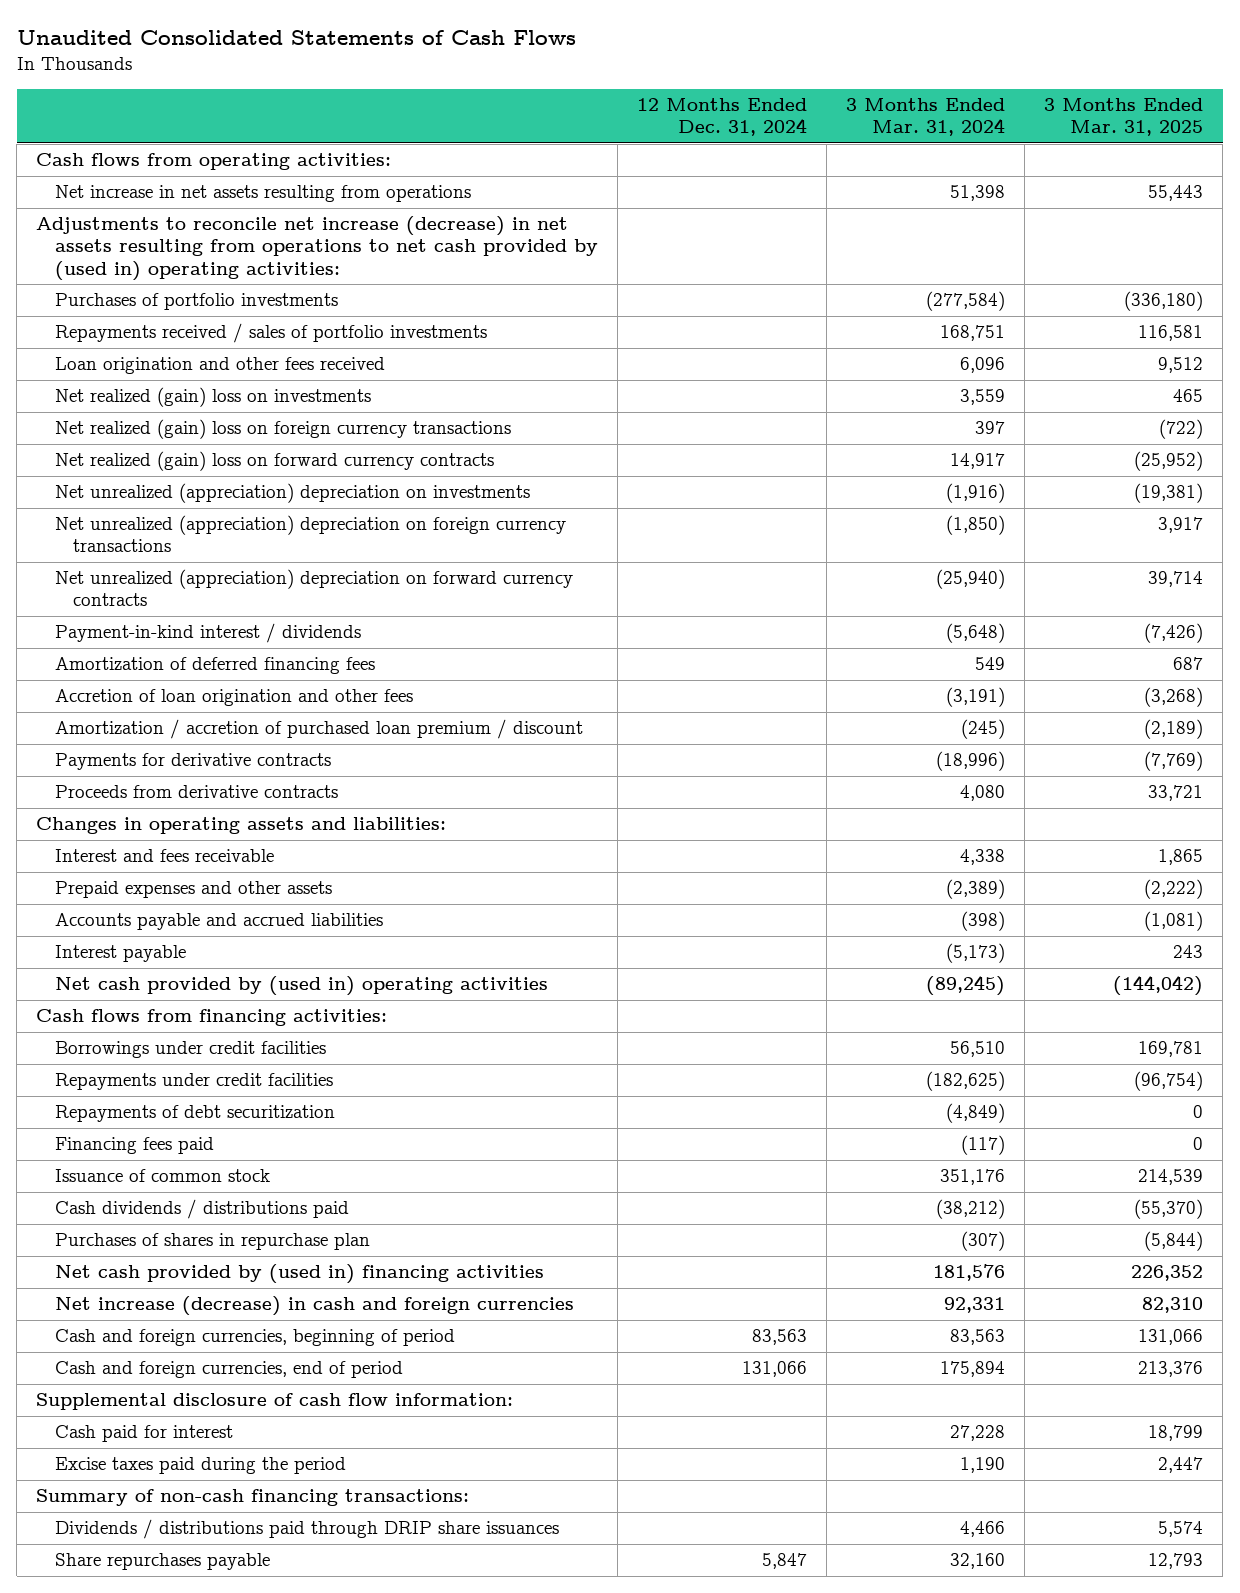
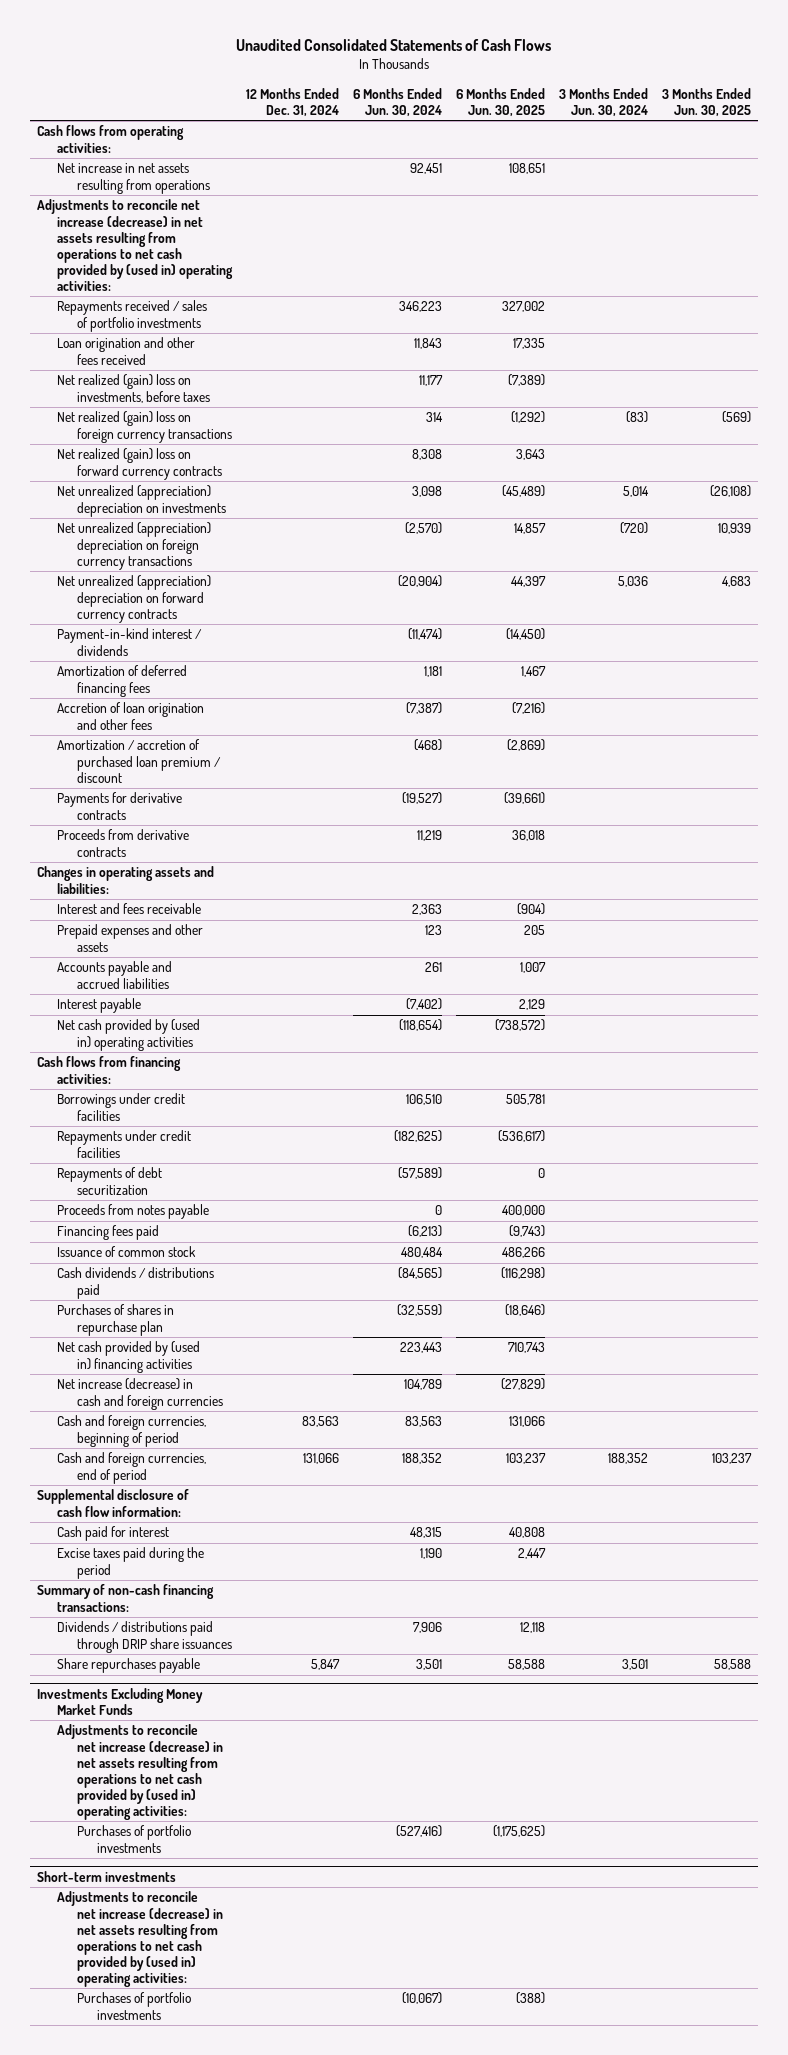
[846,98,1006,137] 3 Months Ended Mar. 31, 2024 -> none
[1044,98,1204,137] 3 Months Ended Mar. 31, 2025 -> none
none -> [352,87,442,117] 6 Months Ended Jun. 30, 2024
none -> [455,87,545,117] 6 Months Ended Jun. 30, 2025
none -> [558,87,648,117] 3 Months Ended Jun. 30, 2024
none -> [661,87,751,117] 3 Months Ended Jun. 30, 2025
[54,293,338,311] Purchases of portfolio investments -> none
[54,387,371,408] Net realized (gain) loss on investments -> [56,374,210,403] Net realized (gain) loss on investments, before taxes
none -> [56,1204,209,1220] Proceeds from notes payable
none -> [36,1687,203,1715] Investments Excluding Money Market Funds
none -> [56,1724,223,1820] Adjustments to reconcile net increase (decrease) in net assets resulting from operations to net cash provided by (used in) operating activities:
none -> [76,1825,191,1853] Purchases of portfolio investments
none -> [36,1870,176,1882] Short-term investments
none -> [56,1891,223,1987] Adjustments to reconcile net increase (decrease) in net assets resulting from operations to net cash provided by (used in) operating activities:
none -> [76,1992,191,2020] Purchases of portfolio investments

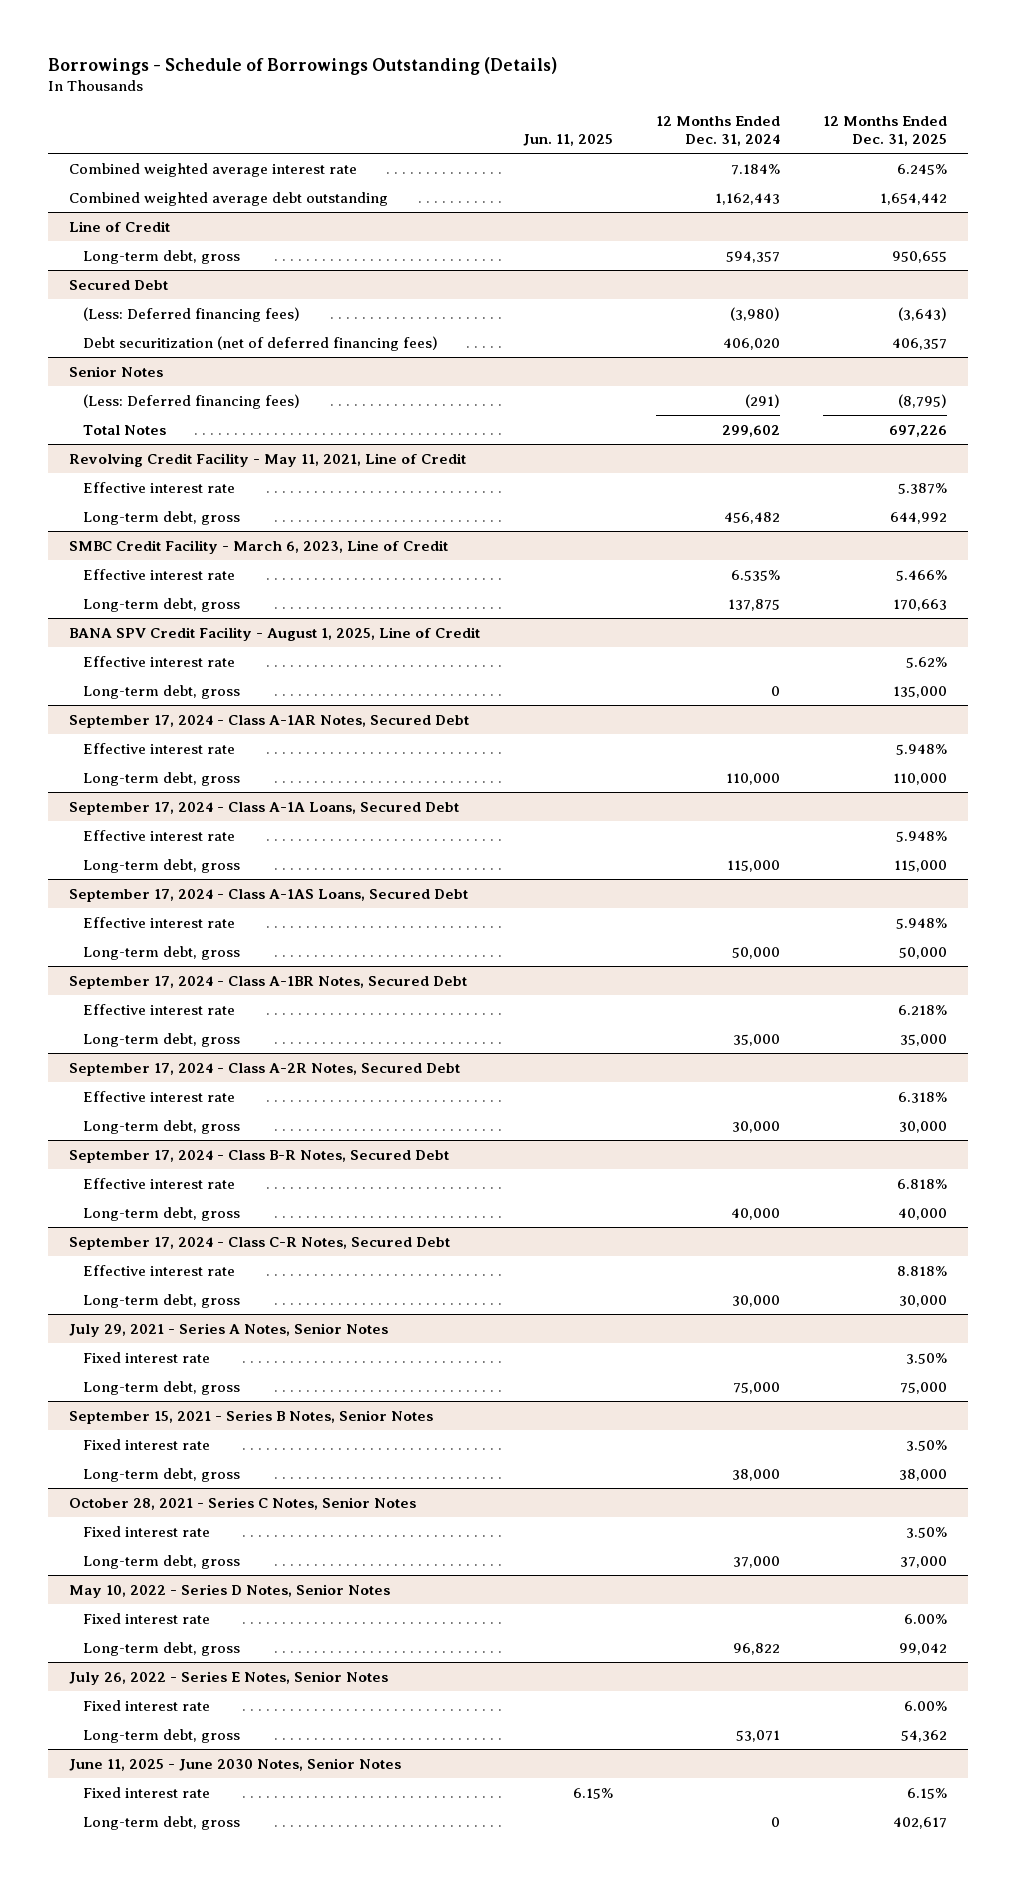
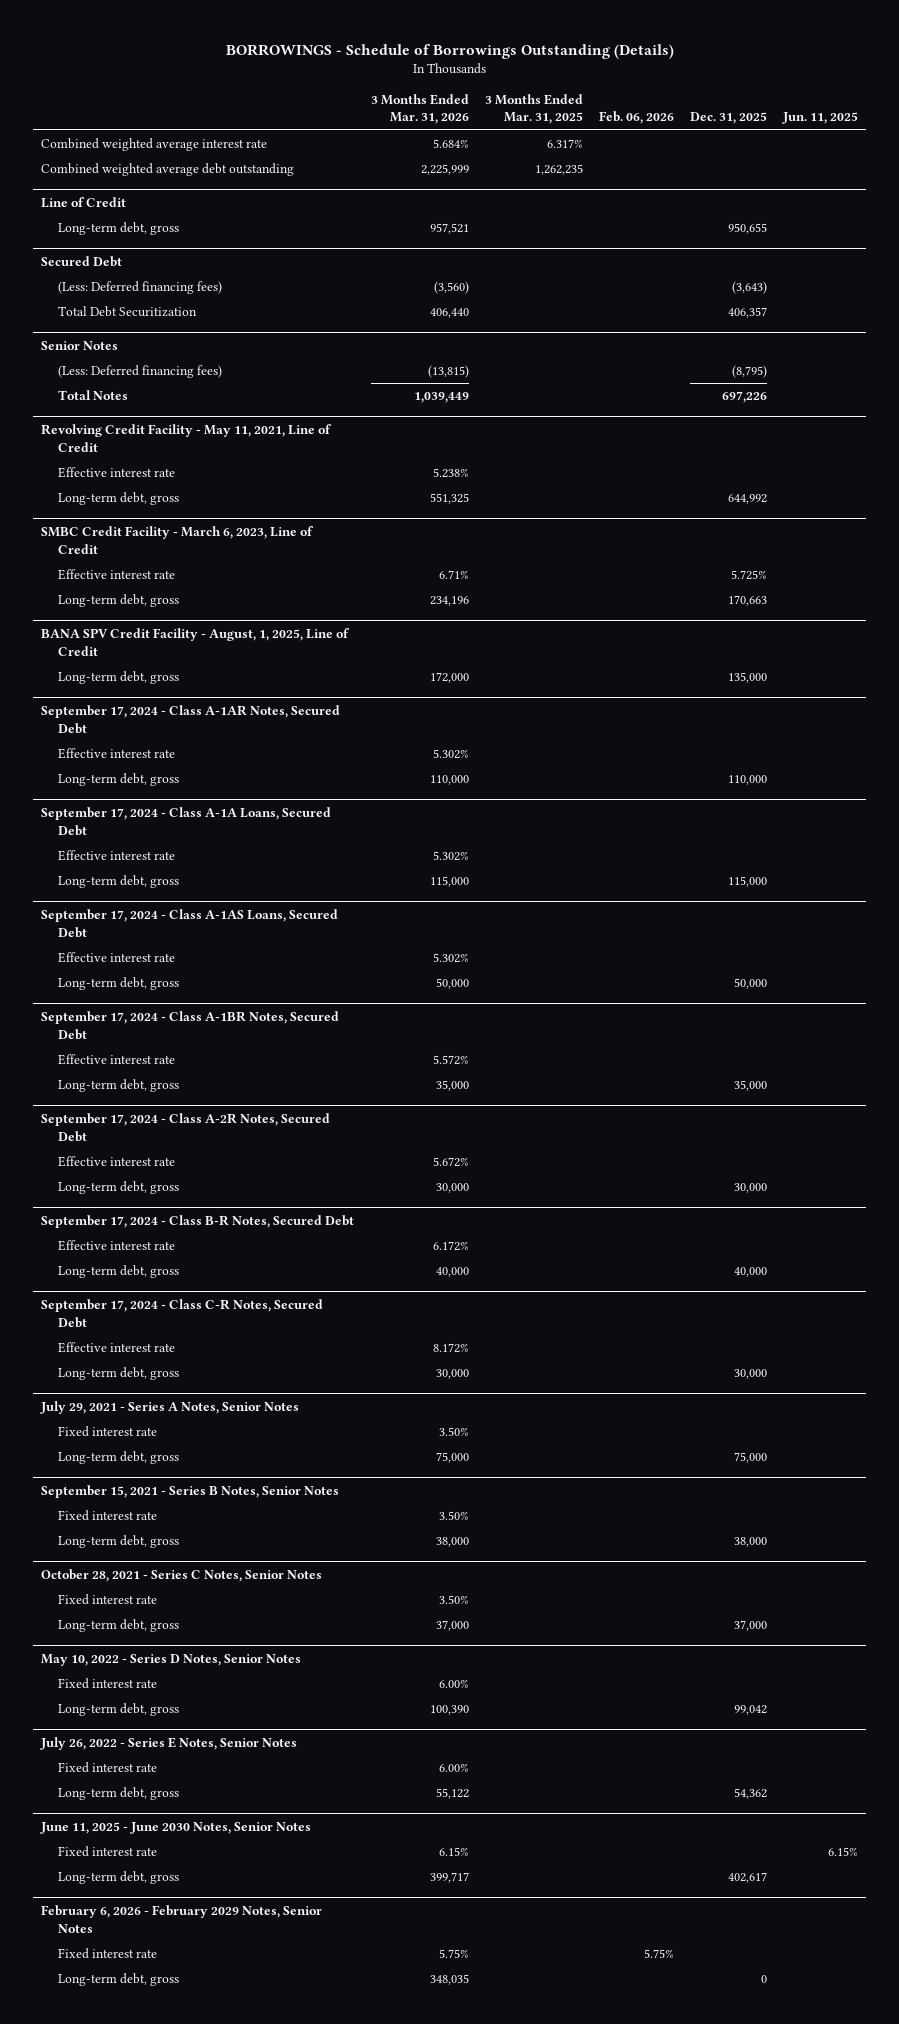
[47,57,557,76] Borrowings - Schedule of Borrowings Outstanding (Details) -> [225,43,674,59] BORROWINGS - Schedule of Borrowings Outstanding (Details)
[655,116,780,146] 12 Months Ended Dec. 31, 2024 -> none
[822,116,947,146] 12 Months Ended Dec. 31, 2025 -> none
none -> [370,93,469,125] 3 Months Ended Mar. 31, 2026
none -> [484,93,583,125] 3 Months Ended Mar. 31, 2025
none -> [598,111,674,125] Feb. 06, 2026
none -> [689,112,767,125] Dec. 31, 2025
[83,335,439,351] Debt securitization (net of deferred financing fees) -> [57,306,197,318] Total Debt Securitization
[83,655,236,667] Effective interest rate -> none
[69,626,481,641] BANA SPV Credit Facility - August 1, 2025, Line of Credit -> [41,627,351,656] BANA SPV Credit Facility - August, 1, 2025, Line of Credit
none -> [41,1904,323,1933] February 6, 2026 - February 2029 Notes, Senior Notes
none -> [57,1948,157,1960] Fixed interest rate
none -> [57,1973,179,1987] Long-term debt, gross

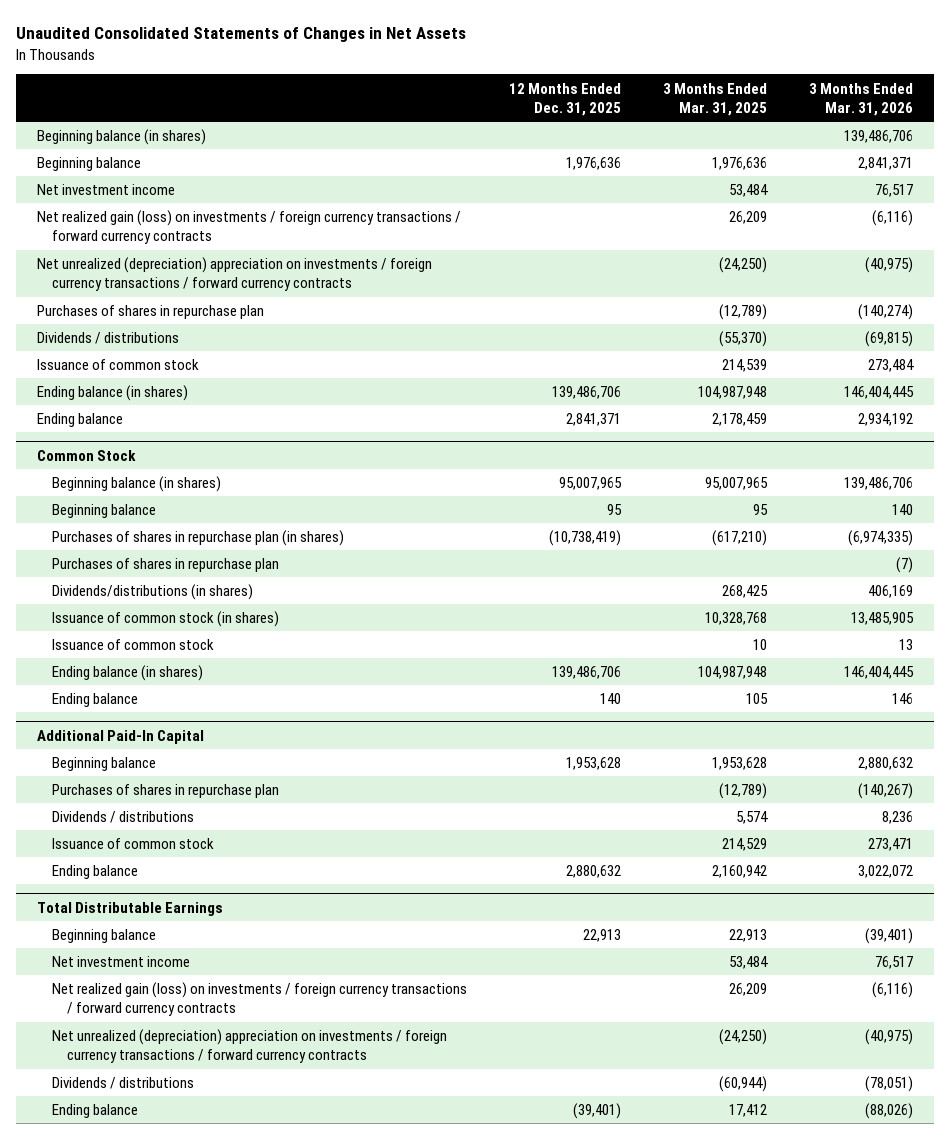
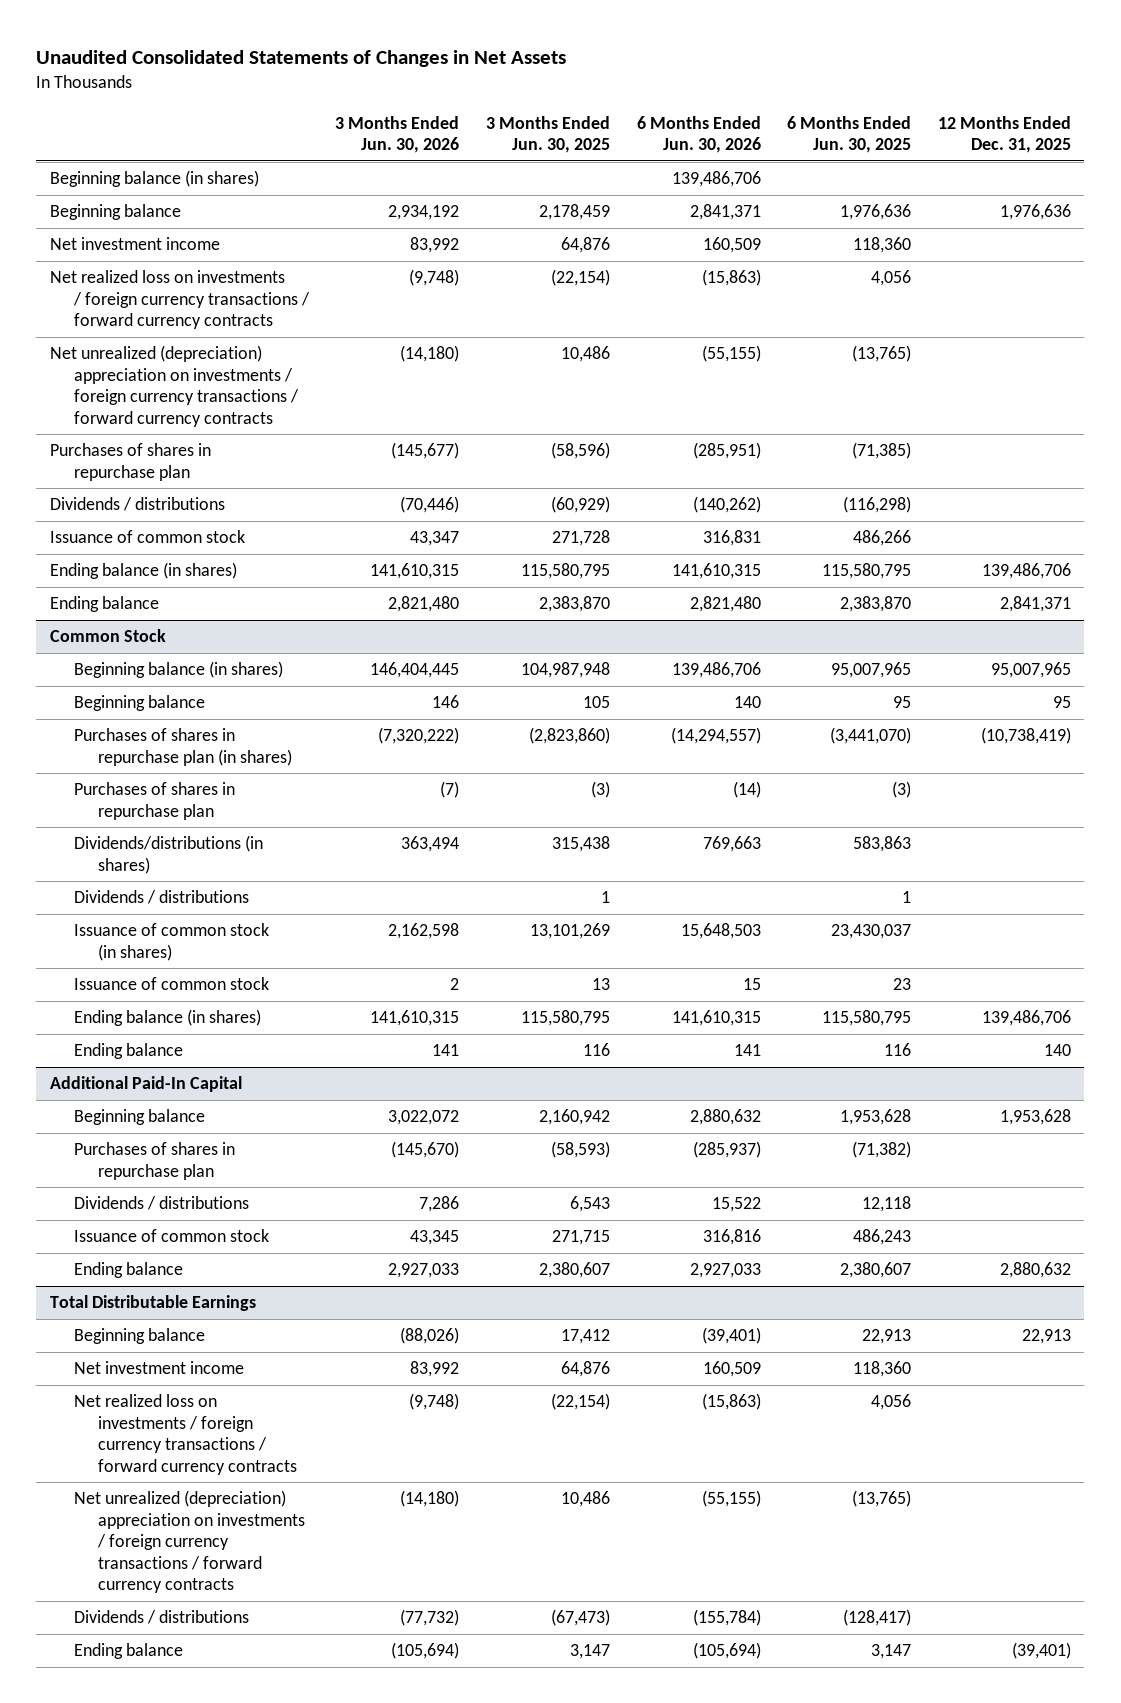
[663,82,768,116] 3 Months Ended Mar. 31, 2025 -> none
[809,82,914,116] 3 Months Ended Mar. 31, 2026 -> none
none -> [335,115,460,154] 3 Months Ended Jun. 30, 2026
none -> [486,115,611,154] 3 Months Ended Jun. 30, 2025
none -> [636,115,761,154] 6 Months Ended Jun. 30, 2026
none -> [787,115,912,154] 6 Months Ended Jun. 30, 2025
[37,210,462,245] Net realized gain (loss) on investments / foreign currency transactions / forward currency contracts -> [49,270,310,330] Net realized loss on investments / foreign currency transactions / forward currency contracts
none -> [73,890,249,905] Dividends / distributions
[52,982,468,1017] Net realized gain (loss) on investments / foreign currency transactions / forward currency contracts -> [73,1394,297,1475] Net realized loss on investments / foreign currency transactions / forward currency contracts

